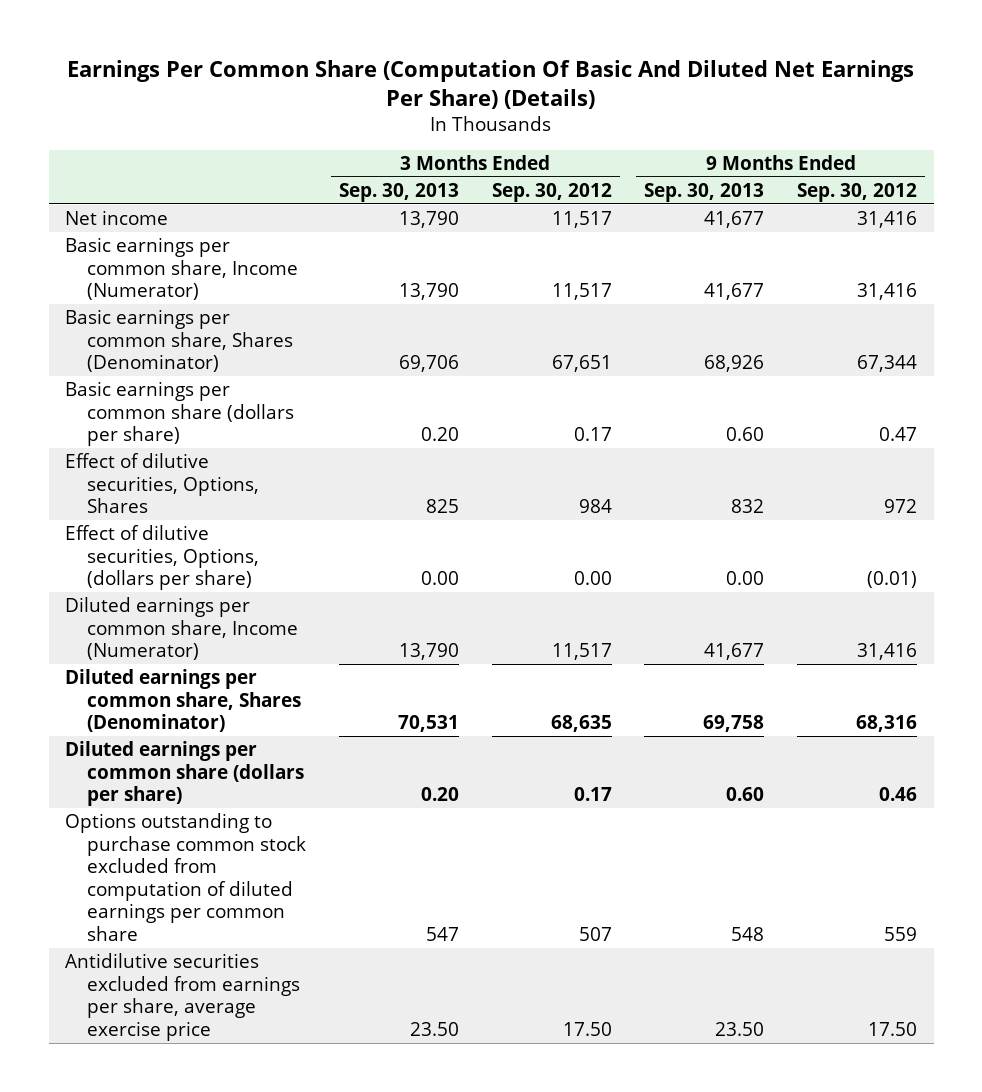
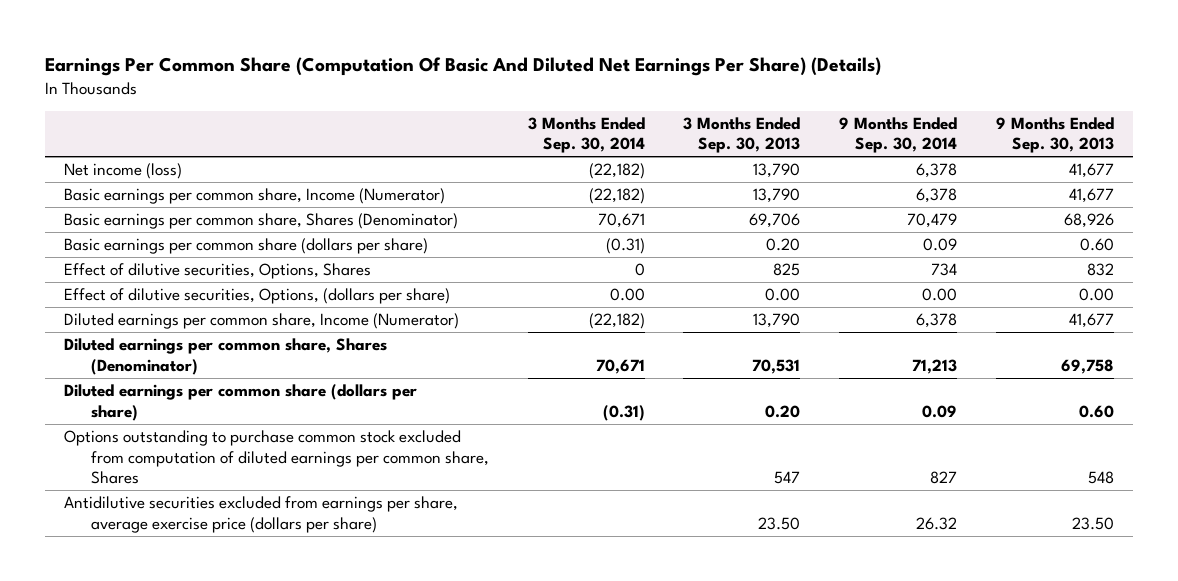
[491,182,612,202] Sep. 30, 2012 -> none
[797,182,918,202] Sep. 30, 2012 -> none
none -> [527,116,645,154] 3 Months Ended Sep. 30, 2014
none -> [839,116,958,154] 9 Months Ended Sep. 30, 2014
[65,210,169,226] Net income -> [64,163,183,180] Net income (loss)
[65,813,307,941] Options outstanding to purchase common stock excluded from computation of diluted earnings per common share -> [64,430,489,485] Options outstanding to purchase common stock excluded from computation of diluted earnings per common share, Shares
[65,953,301,1041] Antidilutive securities excluded from earnings per share, average exercise price -> [64,496,459,533] Antidilutive securities excluded from earnings per share, average exercise price (dollars per share)

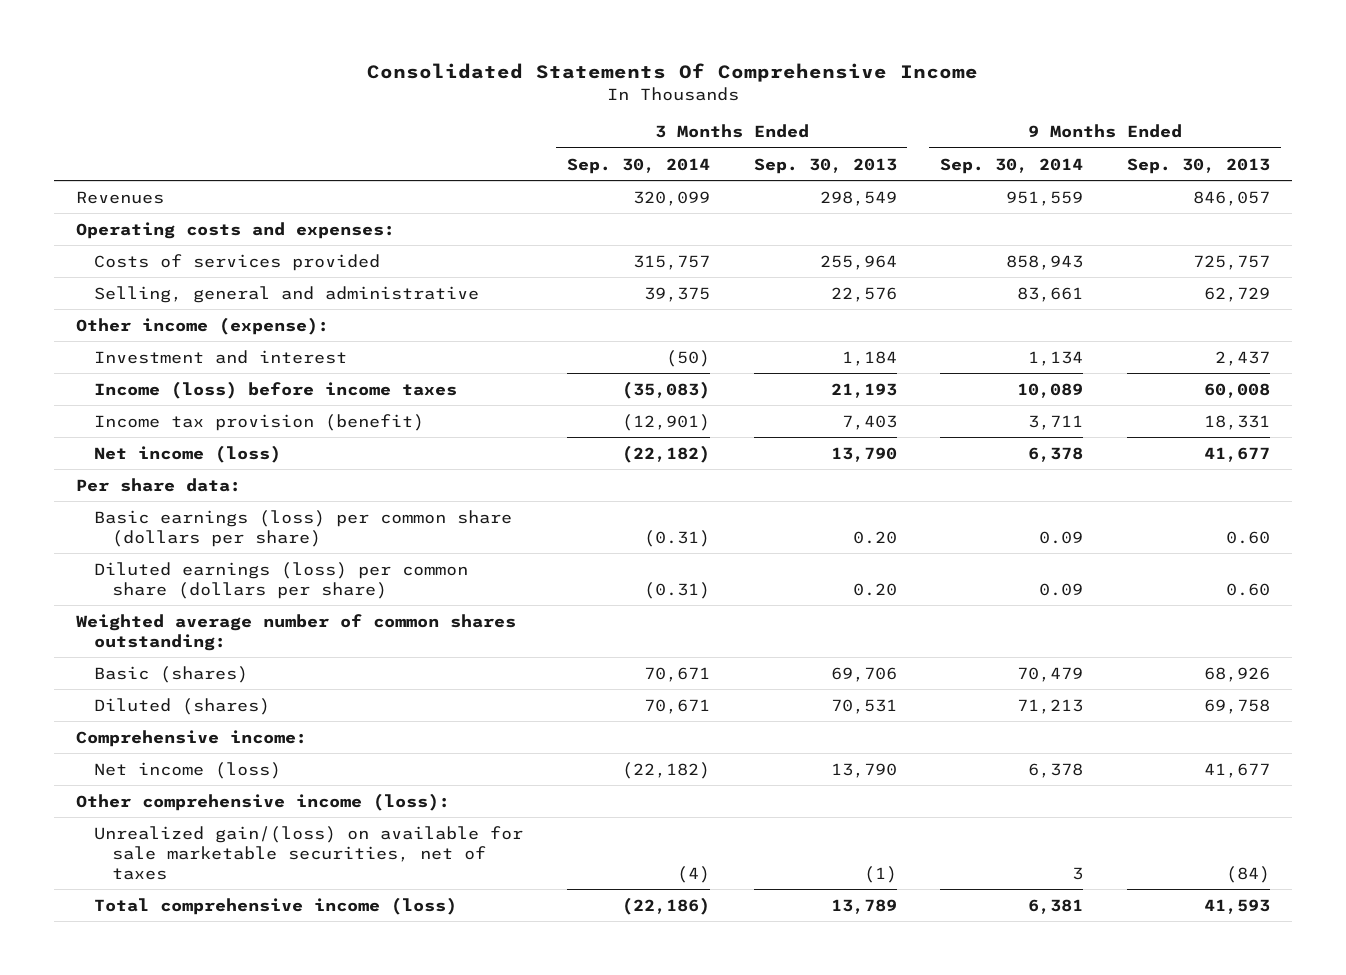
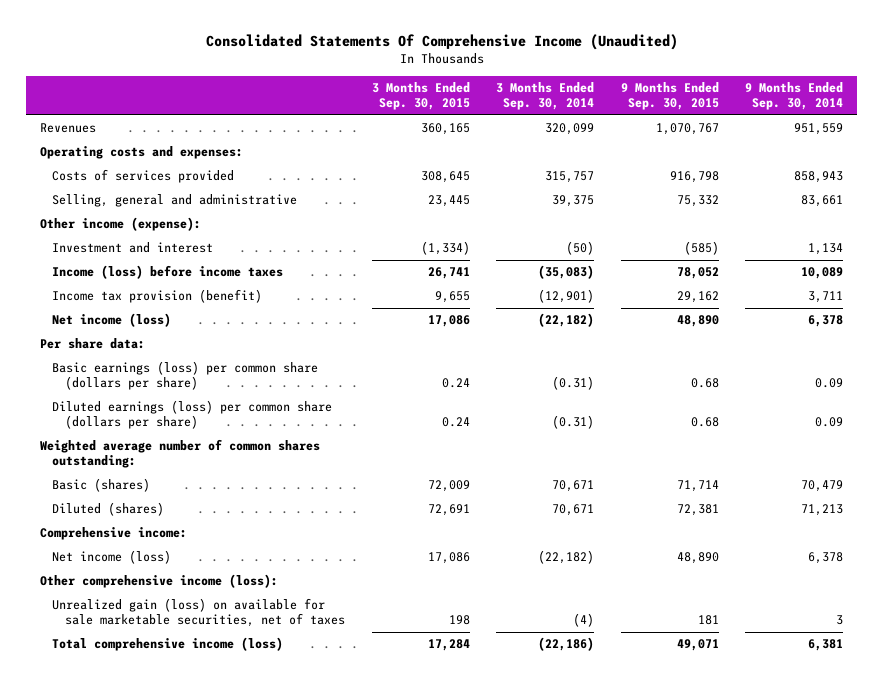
[367,63,979,83] Consolidated Statements Of Comprehensive Income -> [205,34,678,51] Consolidated Statements Of Comprehensive Income (Unaudited)
[753,157,897,174] Sep. 30, 2013 -> none
[1127,157,1271,174] Sep. 30, 2013 -> none
none -> [371,82,470,111] 3 Months Ended Sep. 30, 2015
none -> [620,82,719,111] 9 Months Ended Sep. 30, 2015
[93,825,523,880] Unrealized gain/(loss) on available for sale marketable securities, net of taxes -> [52,598,346,628] Unrealized gain (loss) on available for sale marketable securities, net of taxes

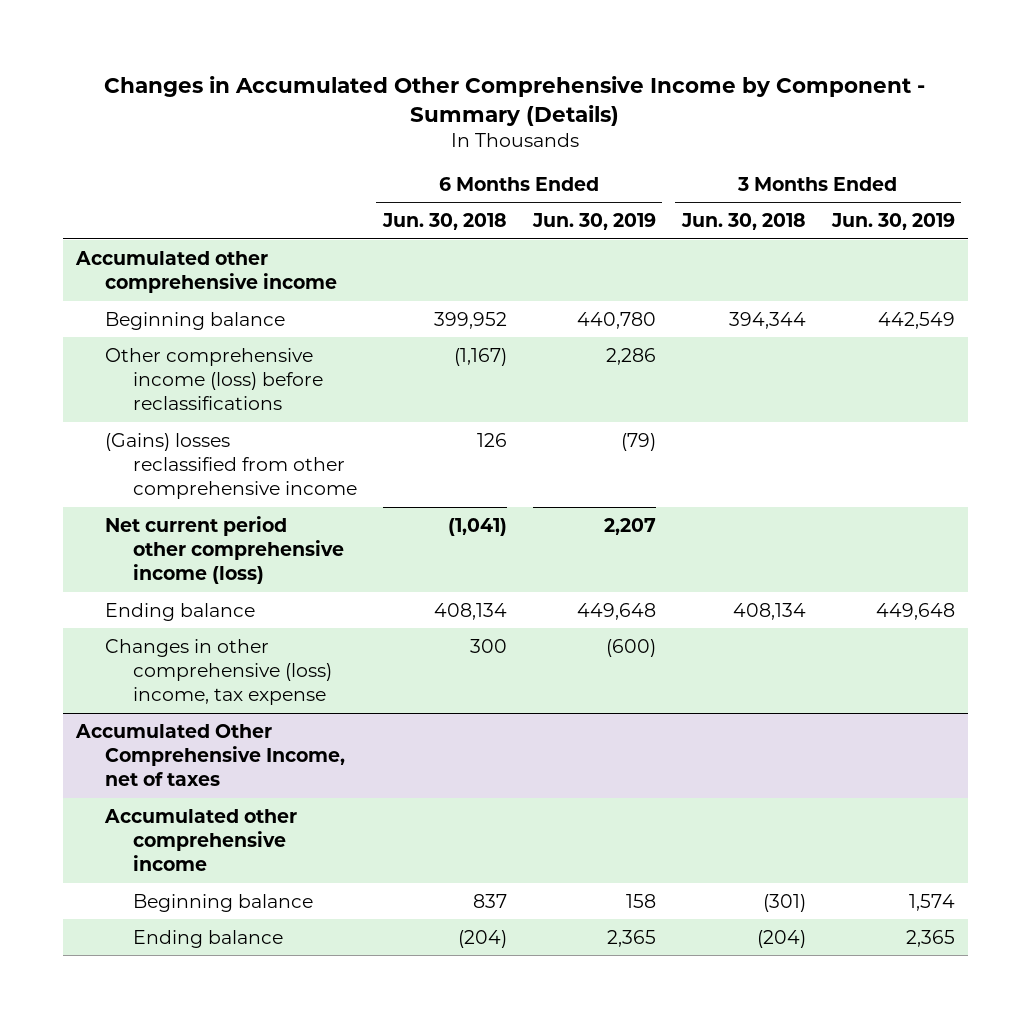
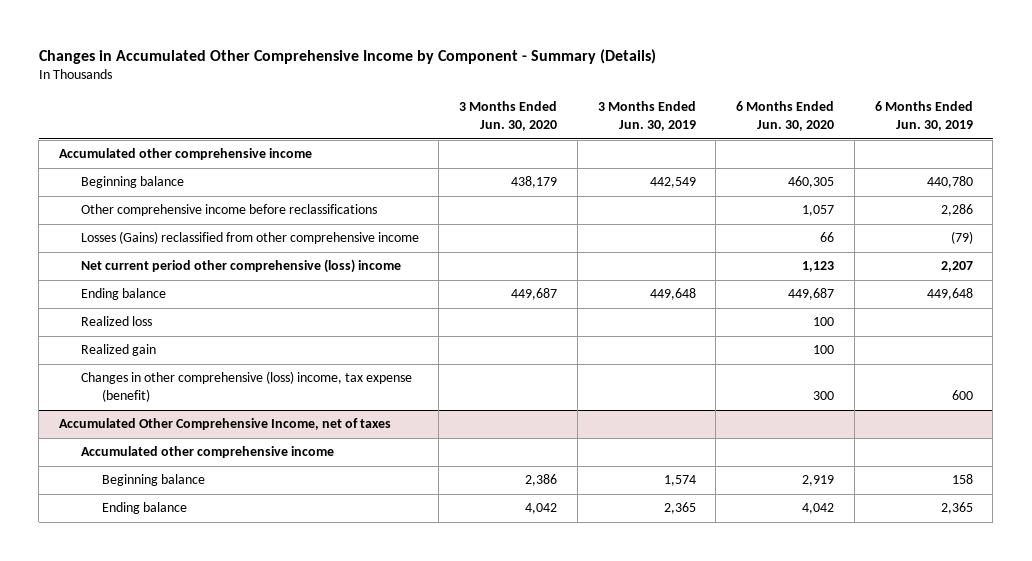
[381,213,507,231] Jun. 30, 2018 -> none
[680,213,806,231] Jun. 30, 2018 -> none
none -> [459,101,558,132] 3 Months Ended Jun. 30, 2020
none -> [736,101,835,132] 6 Months Ended Jun. 30, 2020
[104,347,323,411] Other comprehensive income (loss) before reclassifications -> [80,204,377,217] Other comprehensive income before reclassifications
[104,432,357,500] (Gains) losses reclassified from other comprehensive income -> [80,231,419,245] Losses (Gains) reclassified from other comprehensive income
[104,515,344,585] Net current period other comprehensive income (loss) -> [80,259,401,274] Net current period other comprehensive (loss) income
none -> [80,316,152,327] Realized loss
none -> [80,344,156,357] Realized gain
[104,638,332,706] Changes in other comprehensive (loss) income, tax expense -> [80,371,412,403] Changes in other comprehensive (loss) income, tax expense (benefit)
[605,638,656,657] (600) -> [951,390,973,401] 600

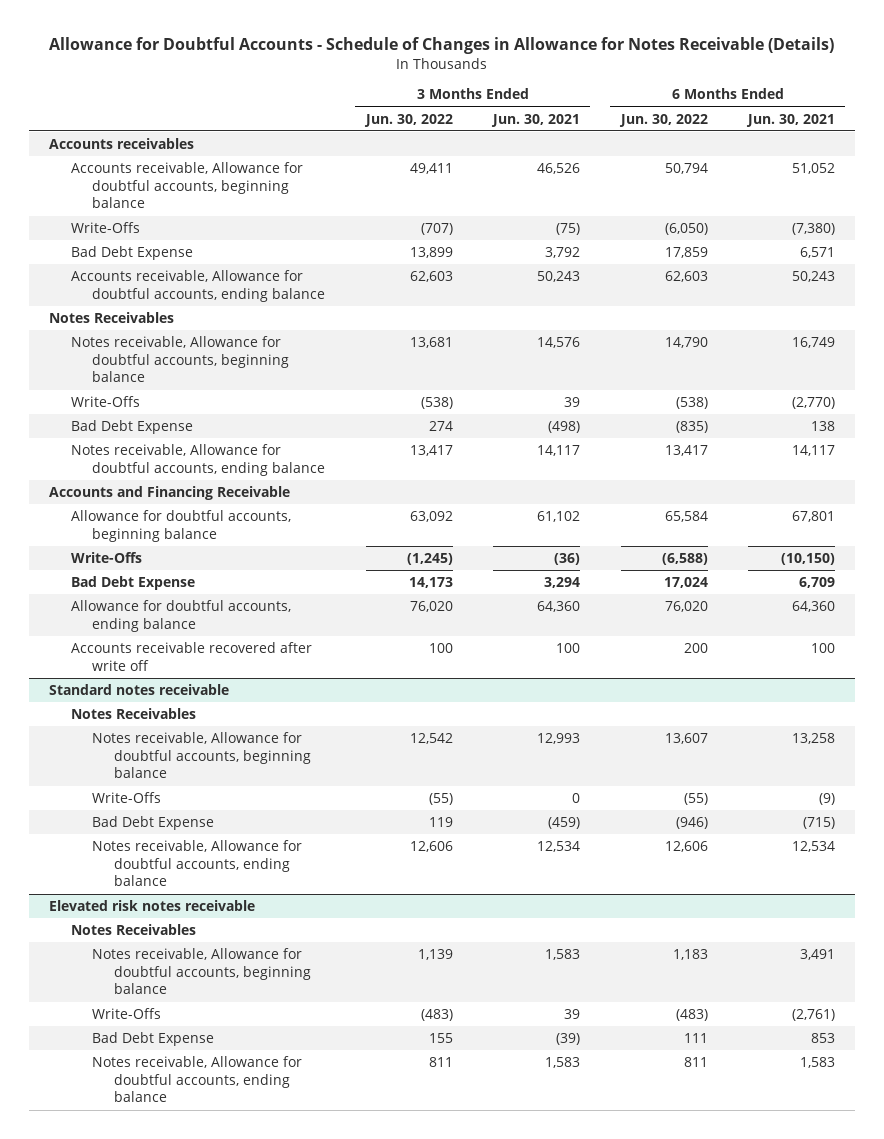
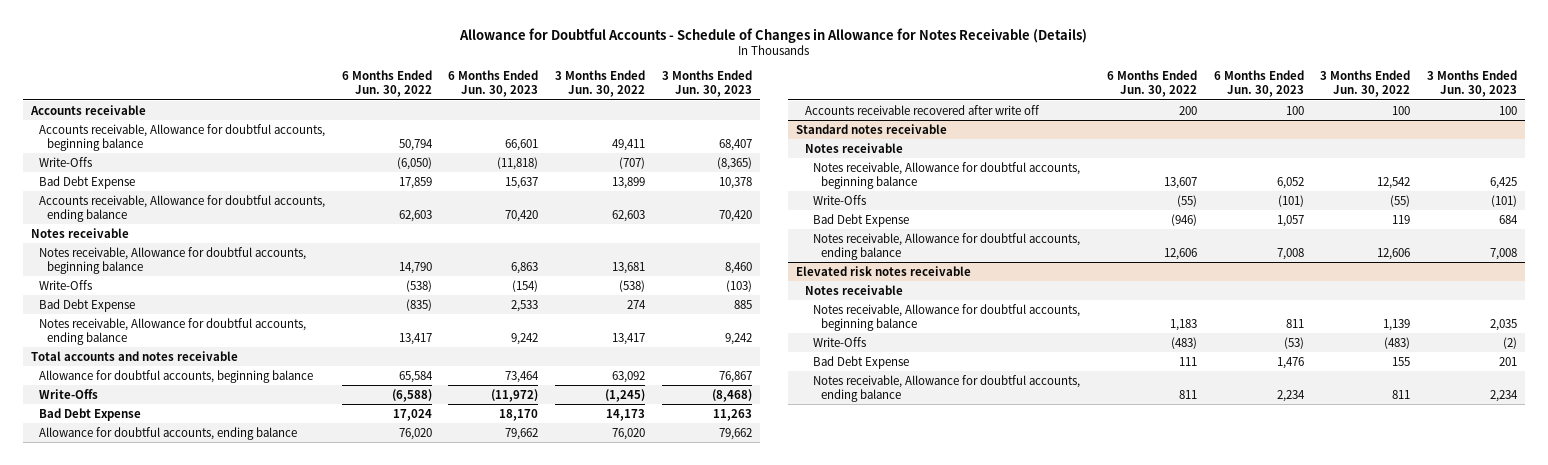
[491,113,581,127] Jun. 30, 2021 -> none
[745,113,835,127] Jun. 30, 2021 -> none
none -> [448,70,539,98] 6 Months Ended Jun. 30, 2023
none -> [661,70,752,98] 3 Months Ended Jun. 30, 2023
[49,138,195,150] Accounts receivables -> [30,104,147,115] Accounts receivable
[49,312,175,324] Notes Receivables -> [31,227,130,238] Notes receivable
[49,486,291,501] Accounts and Financing Receivable -> [31,350,239,361] Total accounts and notes receivable
[70,708,196,720] Notes Receivables -> [804,142,903,153] Notes receivable
[70,924,196,936] Notes Receivables -> [804,284,903,295] Notes receivable

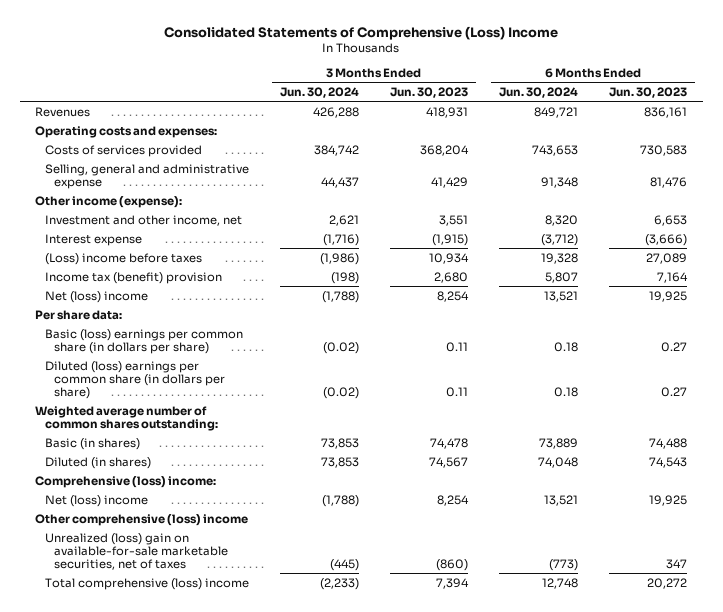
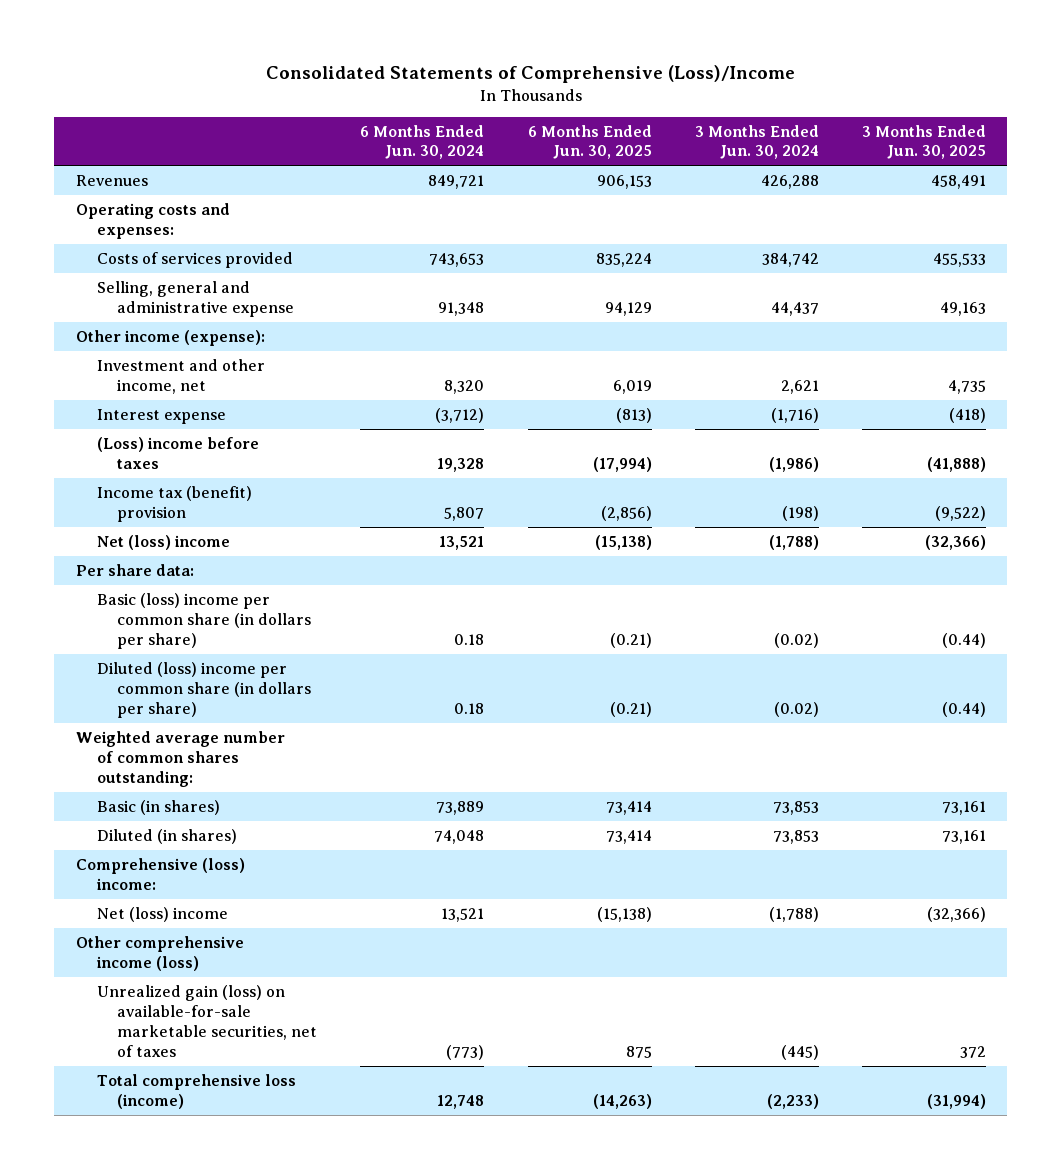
[164,26,559,41] Consolidated Statements of Comprehensive (Loss) Income -> [265,65,795,84] Consolidated Statements of Comprehensive (Loss)/Income
[390,87,469,99] Jun. 30, 2023 -> none
[609,87,688,99] Jun. 30, 2023 -> none
none -> [527,124,652,160] 6 Months Ended Jun. 30, 2025
none -> [861,124,986,160] 3 Months Ended Jun. 30, 2025
[44,328,243,354] Basic (loss) earnings per common share (in dollars per share) -> [96,592,312,649] Basic (loss) income per common share (in dollars per share)
[44,360,226,399] Diluted (loss) earnings per common share (in dollars per share) -> [96,661,312,718] Diluted (loss) income per common share (in dollars per share)
[35,513,249,526] Other comprehensive (loss) income -> [76,935,245,971] Other comprehensive income (loss)
[44,532,229,570] Unrealized (loss) gain on available-for-sale marketable securities, net of taxes -> [96,984,318,1057] Unrealized gain (loss) on available-for-sale marketable securities, net of taxes
[44,577,249,590] Total comprehensive (loss) income -> [96,1073,296,1109] Total comprehensive loss (income)

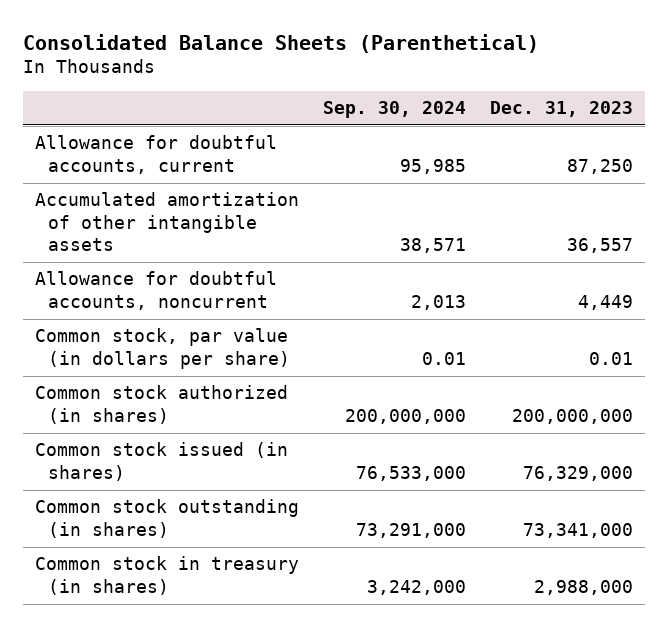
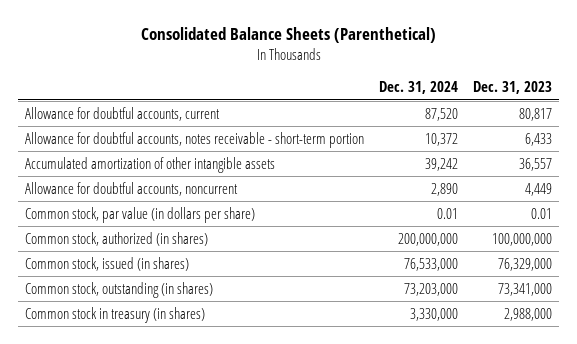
[322,100,466,118] Sep. 30, 2024 -> none
none -> [379,81,459,95] Dec. 31, 2024
[566,158,633,174] 87,250 -> [518,107,552,121] 80,817
none -> [25,131,365,148] Allowance for doubtful accounts, notes receivable - short-term portion
[34,385,288,424] Common stock authorized (in shares) -> [25,231,209,246] Common stock, authorized (in shares)
[511,408,633,424] 200,000,000 -> [491,232,552,246] 100,000,000
[34,442,288,481] Common stock issued (in shares) -> [25,256,190,271] Common stock, issued (in shares)
[34,499,299,538] Common stock outstanding (in shares) -> [25,281,214,298] Common stock, outstanding (in shares)

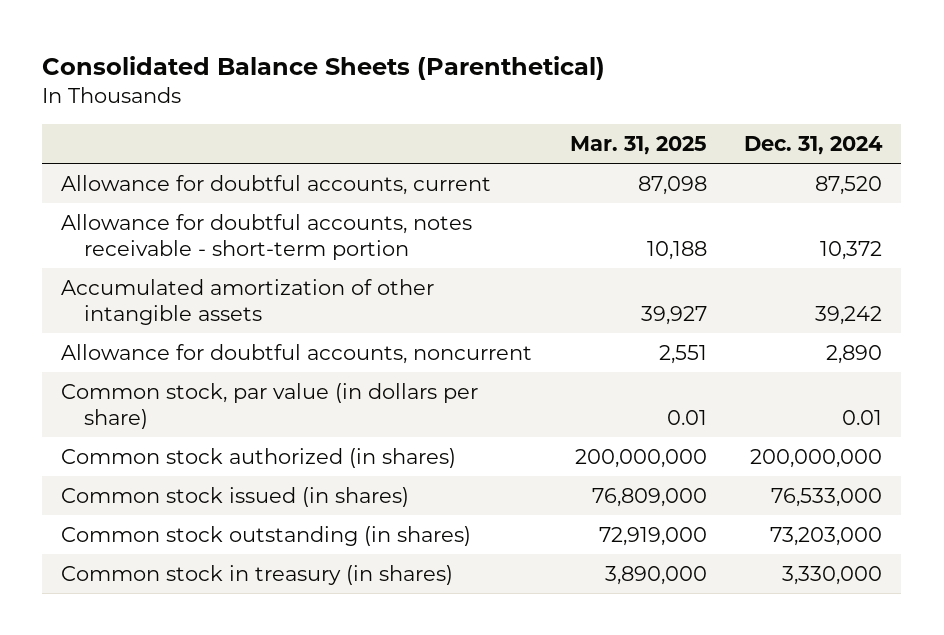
[472,81,552,95] Dec. 31, 2023 -> none
none -> [569,135,707,155] Mar. 31, 2025
[25,231,209,246] Common stock, authorized (in shares) -> [61,447,457,468] Common stock authorized (in shares)
[25,256,190,271] Common stock, issued (in shares) -> [61,486,410,507] Common stock issued (in shares)
[25,281,214,298] Common stock, outstanding (in shares) -> [61,525,472,546] Common stock outstanding (in shares)

